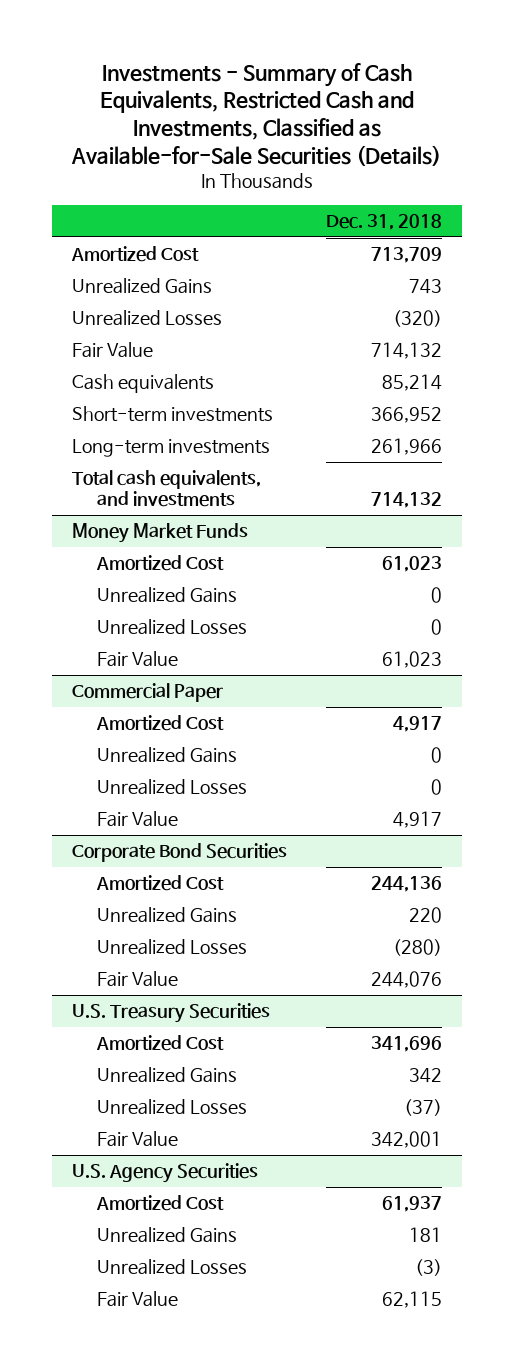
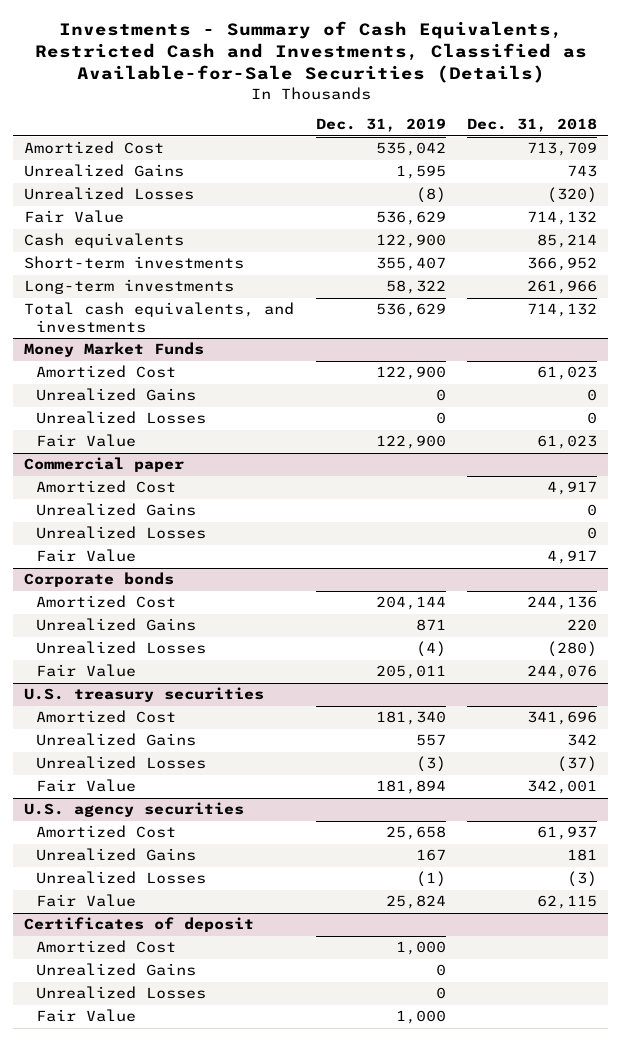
none -> [315,118,446,133] Dec. 31, 2019
[71,683,223,703] Commercial Paper -> [23,457,184,473] Commercial paper
[71,843,287,863] Corporate Bond Securities -> [23,572,174,588] Corporate bonds
[71,1003,270,1024] U.S. Treasury Securities -> [23,687,264,703] U.S. treasury securities
[71,1163,258,1184] U.S. Agency Securities -> [23,802,244,818] U.S. agency securities
none -> [23,917,254,933] Certificates of deposit
none -> [36,940,177,954] Amortized Cost
none -> [36,963,197,977] Unrealized Gains
none -> [36,986,207,1000] Unrealized Losses
none -> [36,1009,137,1023] Fair Value

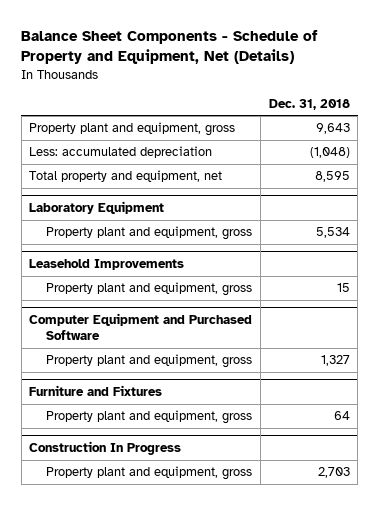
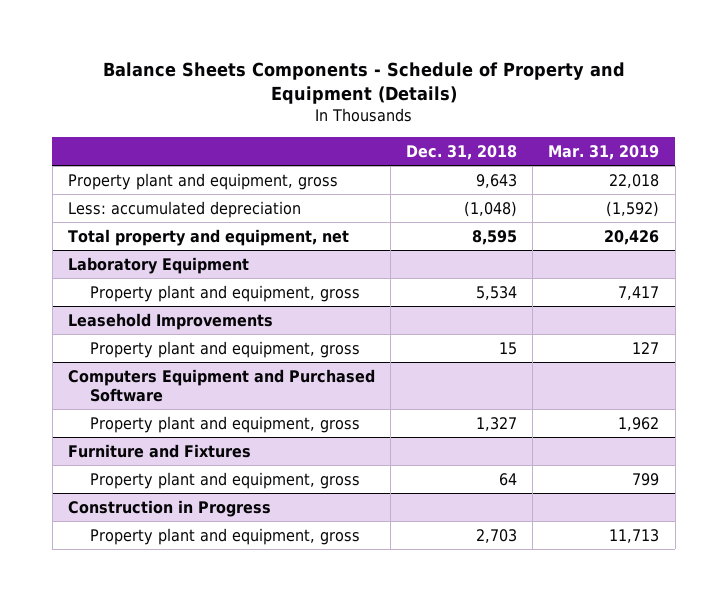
[21,30,319,65] Balance Sheet Components - Schedule of Property and Equipment, Net (Details) -> [102,62,625,105] Balance Sheets Components - Schedule of Property and Equipment (Details)
none -> [548,144,660,160] Mar. 31, 2019
[29,313,253,341] Computer Equipment and Purchased Software -> [67,368,375,402] Computers Equipment and Purchased Software
[29,441,182,456] Construction In Progress -> [67,499,271,517] Construction in Progress

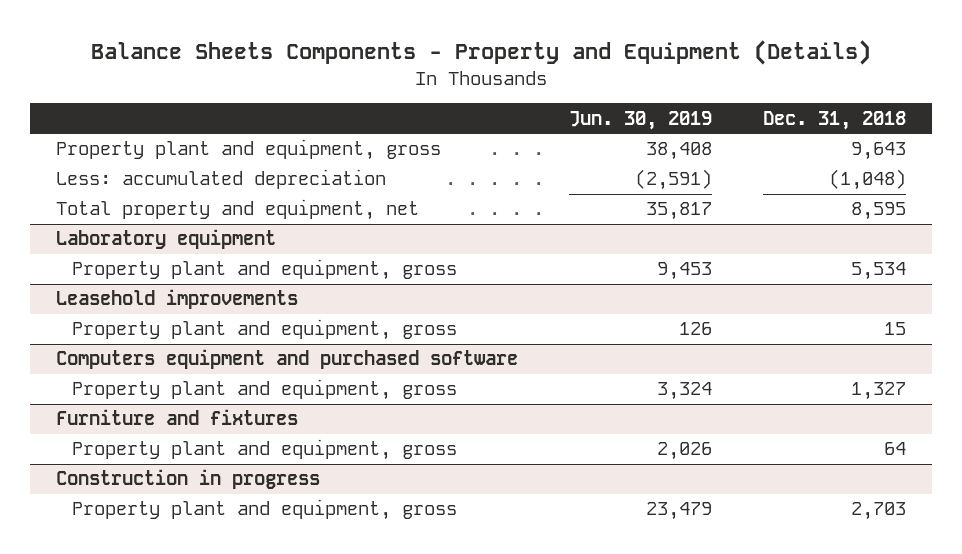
[102,62,625,105] Balance Sheets Components - Schedule of Property and Equipment (Details) -> [91,40,872,66] Balance Sheets Components - Property and Equipment (Details)
[548,144,660,160] Mar. 31, 2019 -> none
none -> [569,110,713,130] Jun. 30, 2019
[67,256,249,274] Laboratory Equipment -> [55,229,276,250] Laboratory equipment
[67,312,273,330] Leasehold Improvements -> [55,289,298,310] Leasehold improvements
[67,368,375,402] Computers Equipment and Purchased Software -> [55,349,518,370] Computers equipment and purchased software
[67,443,251,458] Furniture and Fixtures -> [55,409,298,426] Furniture and fixtures
[67,499,271,517] Construction in Progress -> [55,469,320,490] Construction in progress

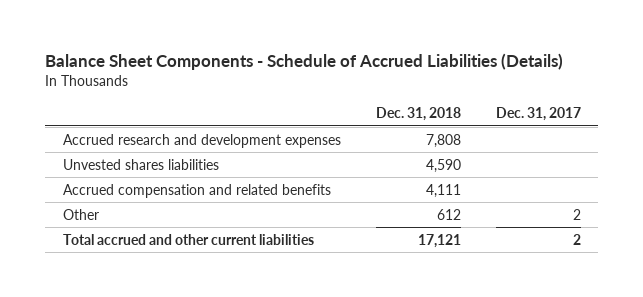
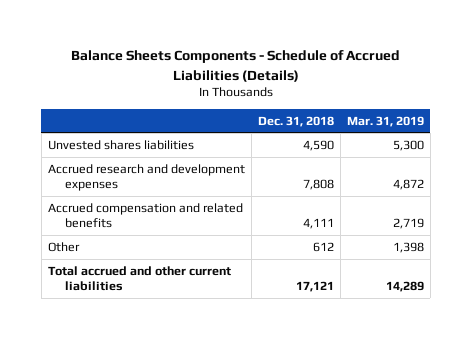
[45,53,564,71] Balance Sheet Components - Schedule of Accrued Liabilities (Details) -> [70,50,400,82] Balance Sheets Components - Schedule of Accrued Liabilities (Details)
[495,107,581,122] Dec. 31, 2017 -> none
none -> [346,115,424,127] Mar. 31, 2019
[62,133,341,148] Accrued research and development expenses -> [47,163,245,192] Accrued research and development expenses

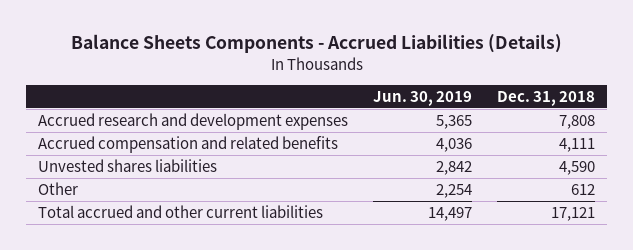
[70,50,400,82] Balance Sheets Components - Schedule of Accrued Liabilities (Details) -> [70,34,562,54] Balance Sheets Components - Accrued Liabilities (Details)
[346,115,424,127] Mar. 31, 2019 -> none
none -> [373,90,473,106] Jun. 30, 2019
[47,139,194,150] Unvested shares liabilities -> [38,158,218,172] Unvested shares liabilities

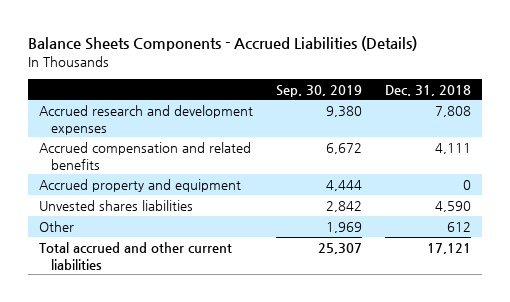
[373,90,473,106] Jun. 30, 2019 -> none
none -> [276,84,363,97] Sep. 30, 2019
none -> [39,178,242,192] Accrued property and equipment

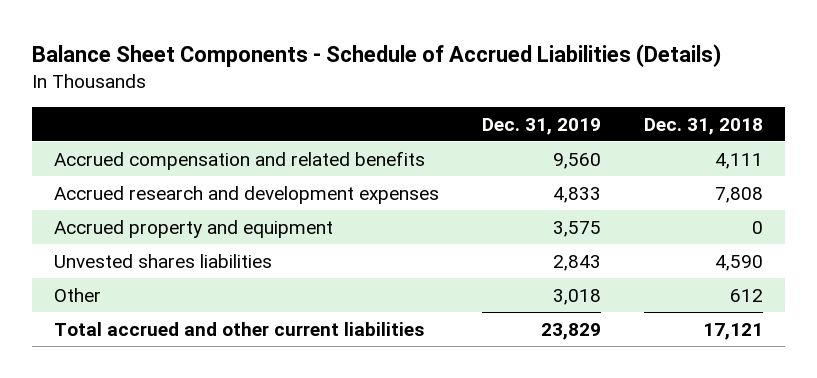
[27,36,417,52] Balance Sheets Components - Accrued Liabilities (Details) -> [32,44,722,68] Balance Sheet Components - Schedule of Accrued Liabilities (Details)
[276,84,363,97] Sep. 30, 2019 -> none
none -> [482,117,602,135] Dec. 31, 2019
[39,104,254,135] Accrued research and development expenses -> [53,185,439,204] Accrued research and development expenses

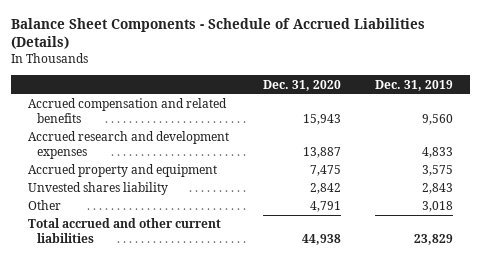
[644,117,764,135] Dec. 31, 2018 -> none
none -> [262,79,341,91] Dec. 31, 2020
[53,253,272,268] Unvested shares liabilities -> [27,182,168,196] Unvested shares liability

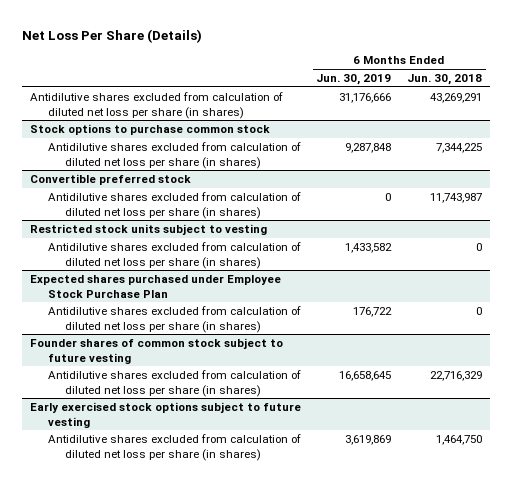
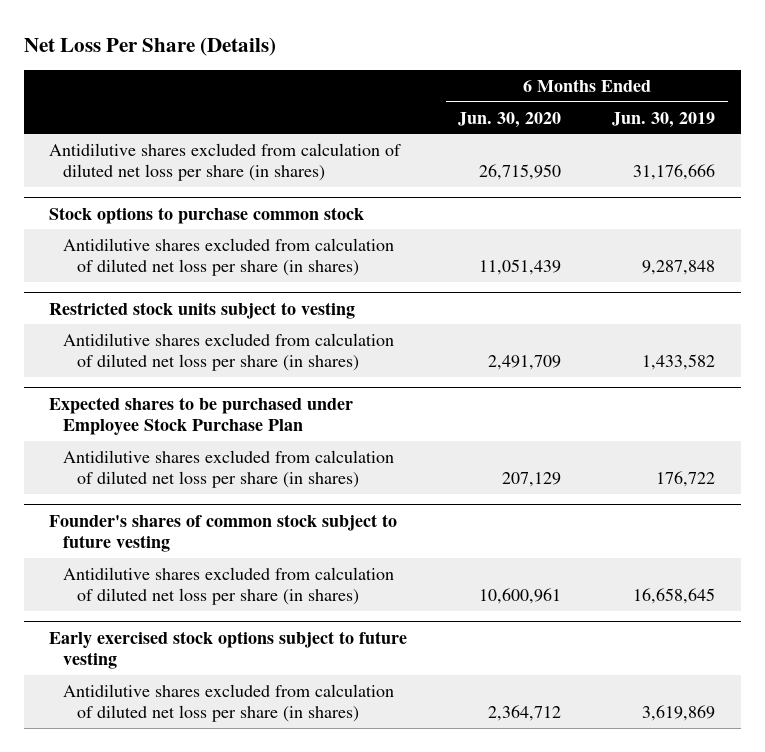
[407,74,483,86] Jun. 30, 2018 -> none
none -> [458,111,562,128] Jun. 30, 2020
[29,173,191,185] Convertible preferred stock -> none
[47,191,301,219] Antidilutive shares excluded from calculation of diluted net loss per share (in shares) -> none
[29,274,281,298] Expected shares purchased under Employee Stock Purchase Plan -> [49,396,354,436] Expected shares to be purchased under Employee Stock Purchase Plan
[29,337,283,364] Founder shares of common stock subject to future vesting -> [49,513,398,553] Founder's shares of common stock subject to future vesting

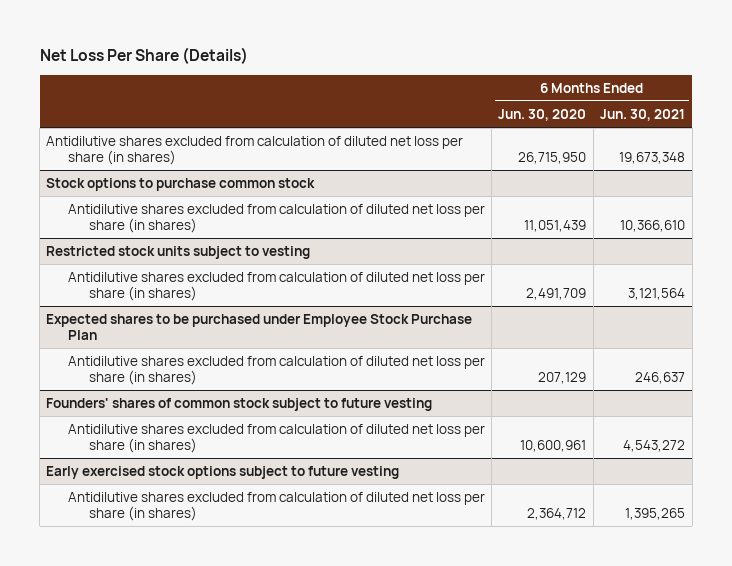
[612,111,716,128] Jun. 30, 2019 -> none
none -> [600,108,686,121] Jun. 30, 2021
[49,513,398,553] Founder's shares of common stock subject to future vesting -> [46,398,433,412] Founders' shares of common stock subject to future vesting

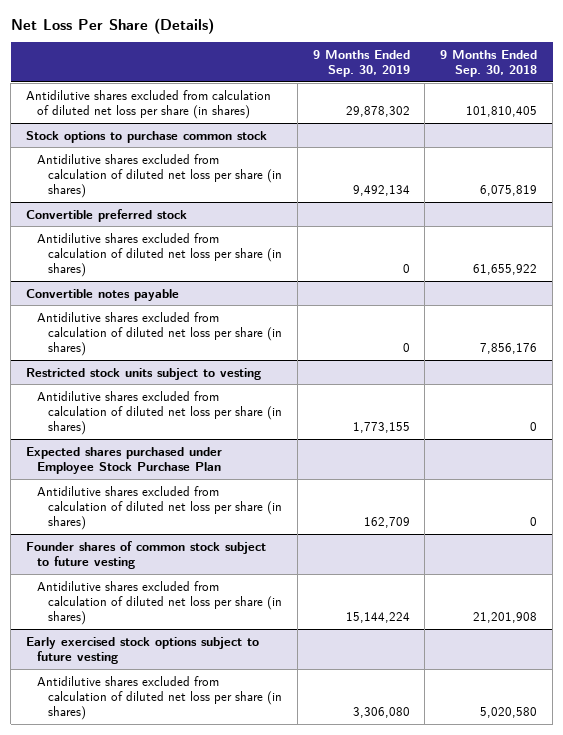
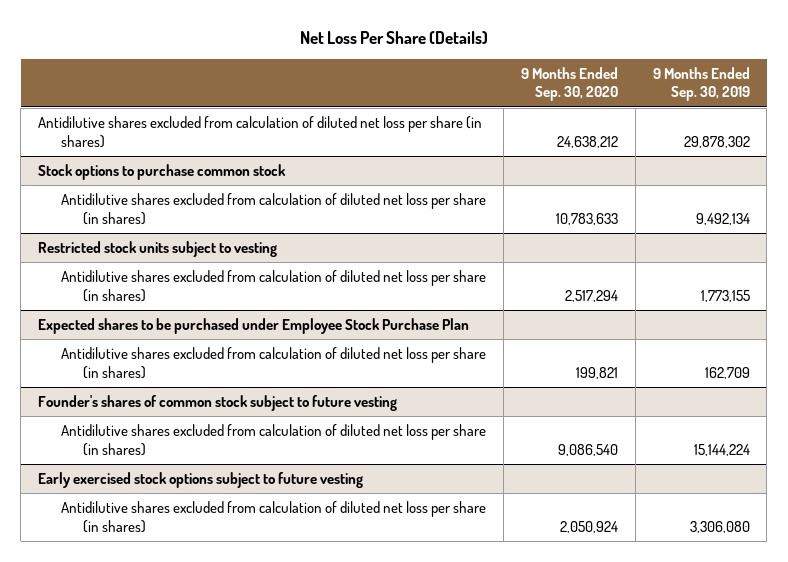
[440,49,538,78] 9 Months Ended Sep. 30, 2018 -> none
none -> [520,66,618,102] 9 Months Ended Sep. 30, 2020
[26,208,188,222] Convertible preferred stock -> none
[36,232,282,278] Antidilutive shares excluded from calculation of diluted net loss per share (in shares) -> none
[26,288,180,301] Convertible notes payable -> none
[36,311,282,357] Antidilutive shares excluded from calculation of diluted net loss per share (in shares) -> none
[26,446,223,474] Expected shares purchased under Employee Stock Purchase Plan -> [38,318,470,335] Expected shares to be purchased under Employee Stock Purchase Plan
[26,540,267,569] Founder shares of common stock subject to future vesting -> [38,395,398,412] Founder's shares of common stock subject to future vesting

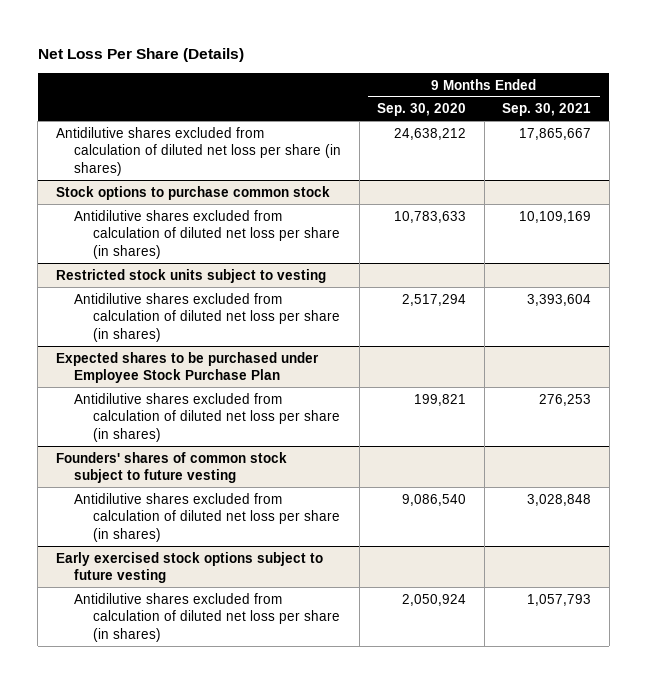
[652,66,750,102] 9 Months Ended Sep. 30, 2019 -> none
none -> [502,103,592,117] Sep. 30, 2021
[38,395,398,412] Founder's shares of common stock subject to future vesting -> [55,451,287,484] Founders' shares of common stock subject to future vesting

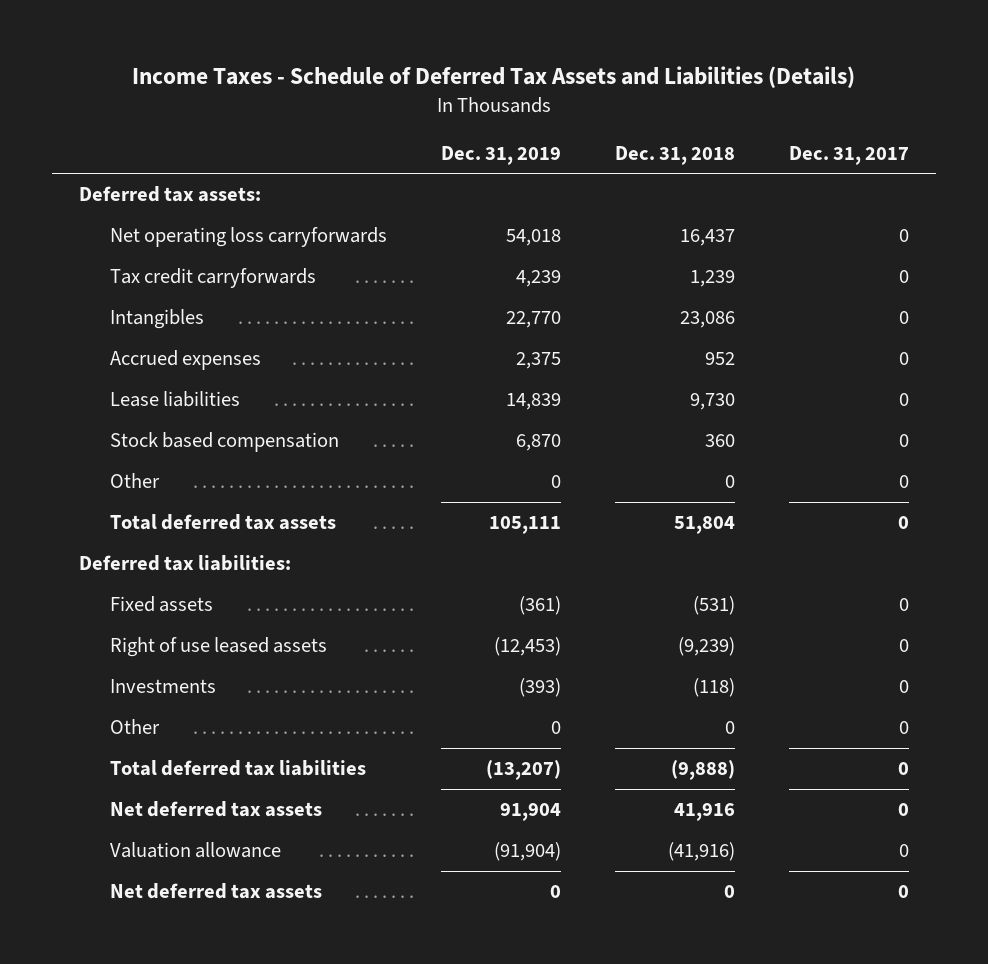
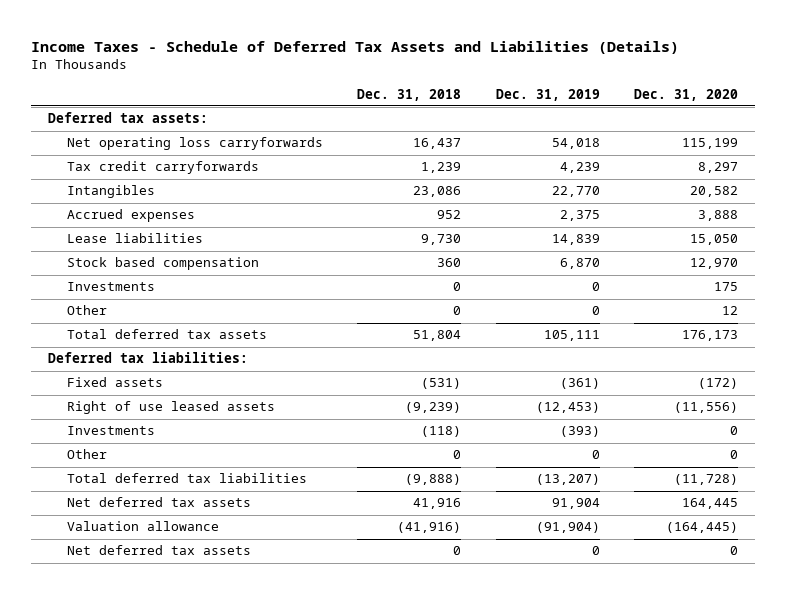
[789,145,910,165] Dec. 31, 2017 -> none
none -> [633,88,738,101] Dec. 31, 2020
none -> [67,282,156,292] Investments

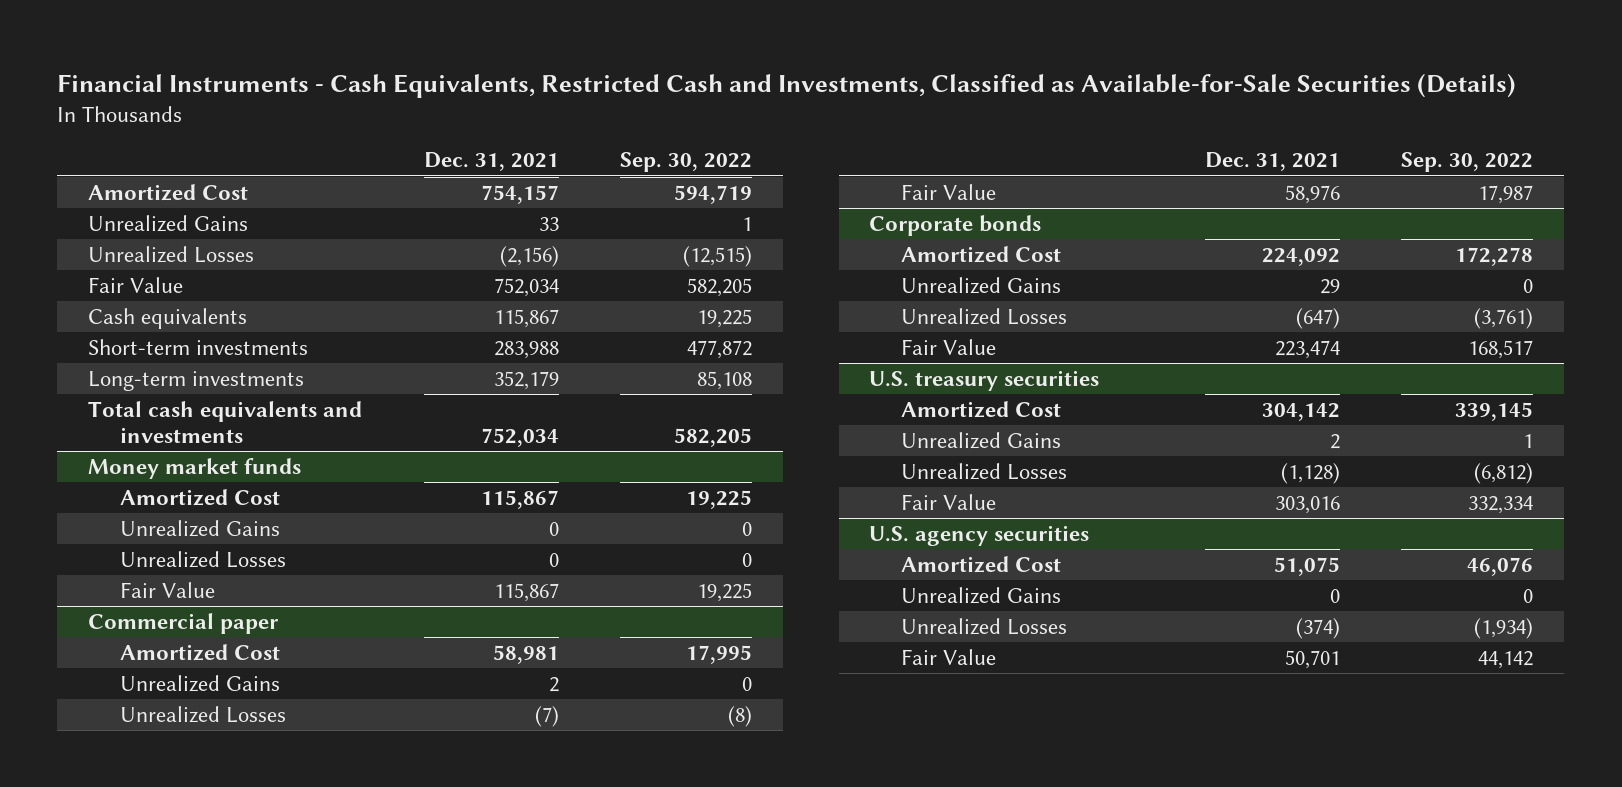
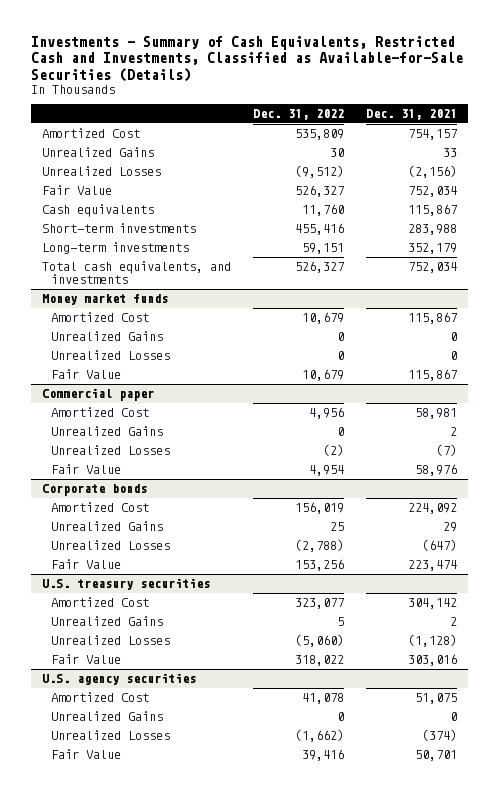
[57,72,1517,98] Financial Instruments - Cash Equivalents, Restricted Cash and Investments, Classified as Available-for-Sale Securities (Details) -> [30,36,463,82] Investments - Summary of Cash Equivalents, Restricted Cash and Investments, Classified as Available-for-Sale Securities (Details)
[620,152,753,173] Sep. 30, 2022 -> none
none -> [252,109,344,121] Dec. 31, 2022
[88,400,363,443] Total cash equivalents and investments -> [41,261,231,285] Total cash equivalents, and investments

